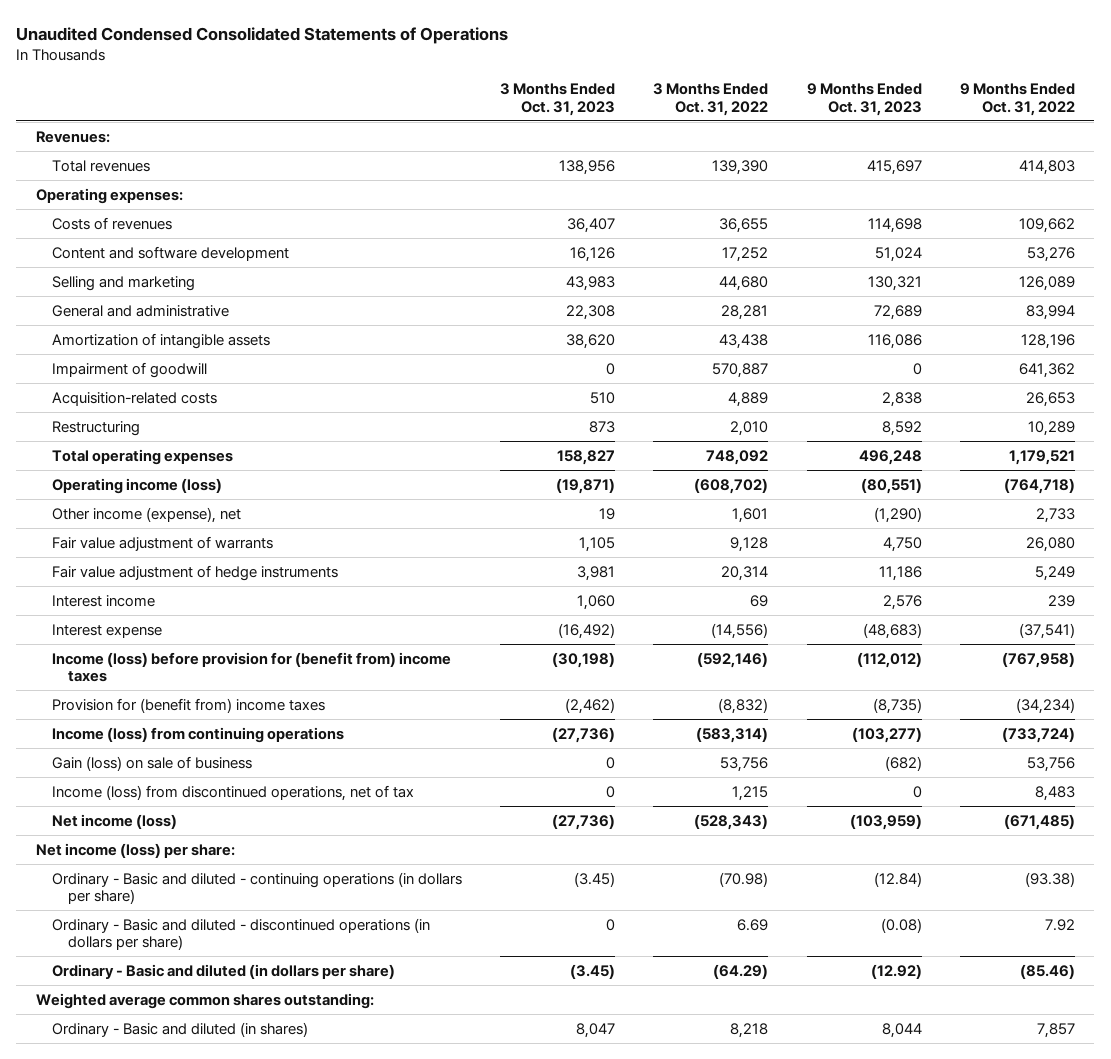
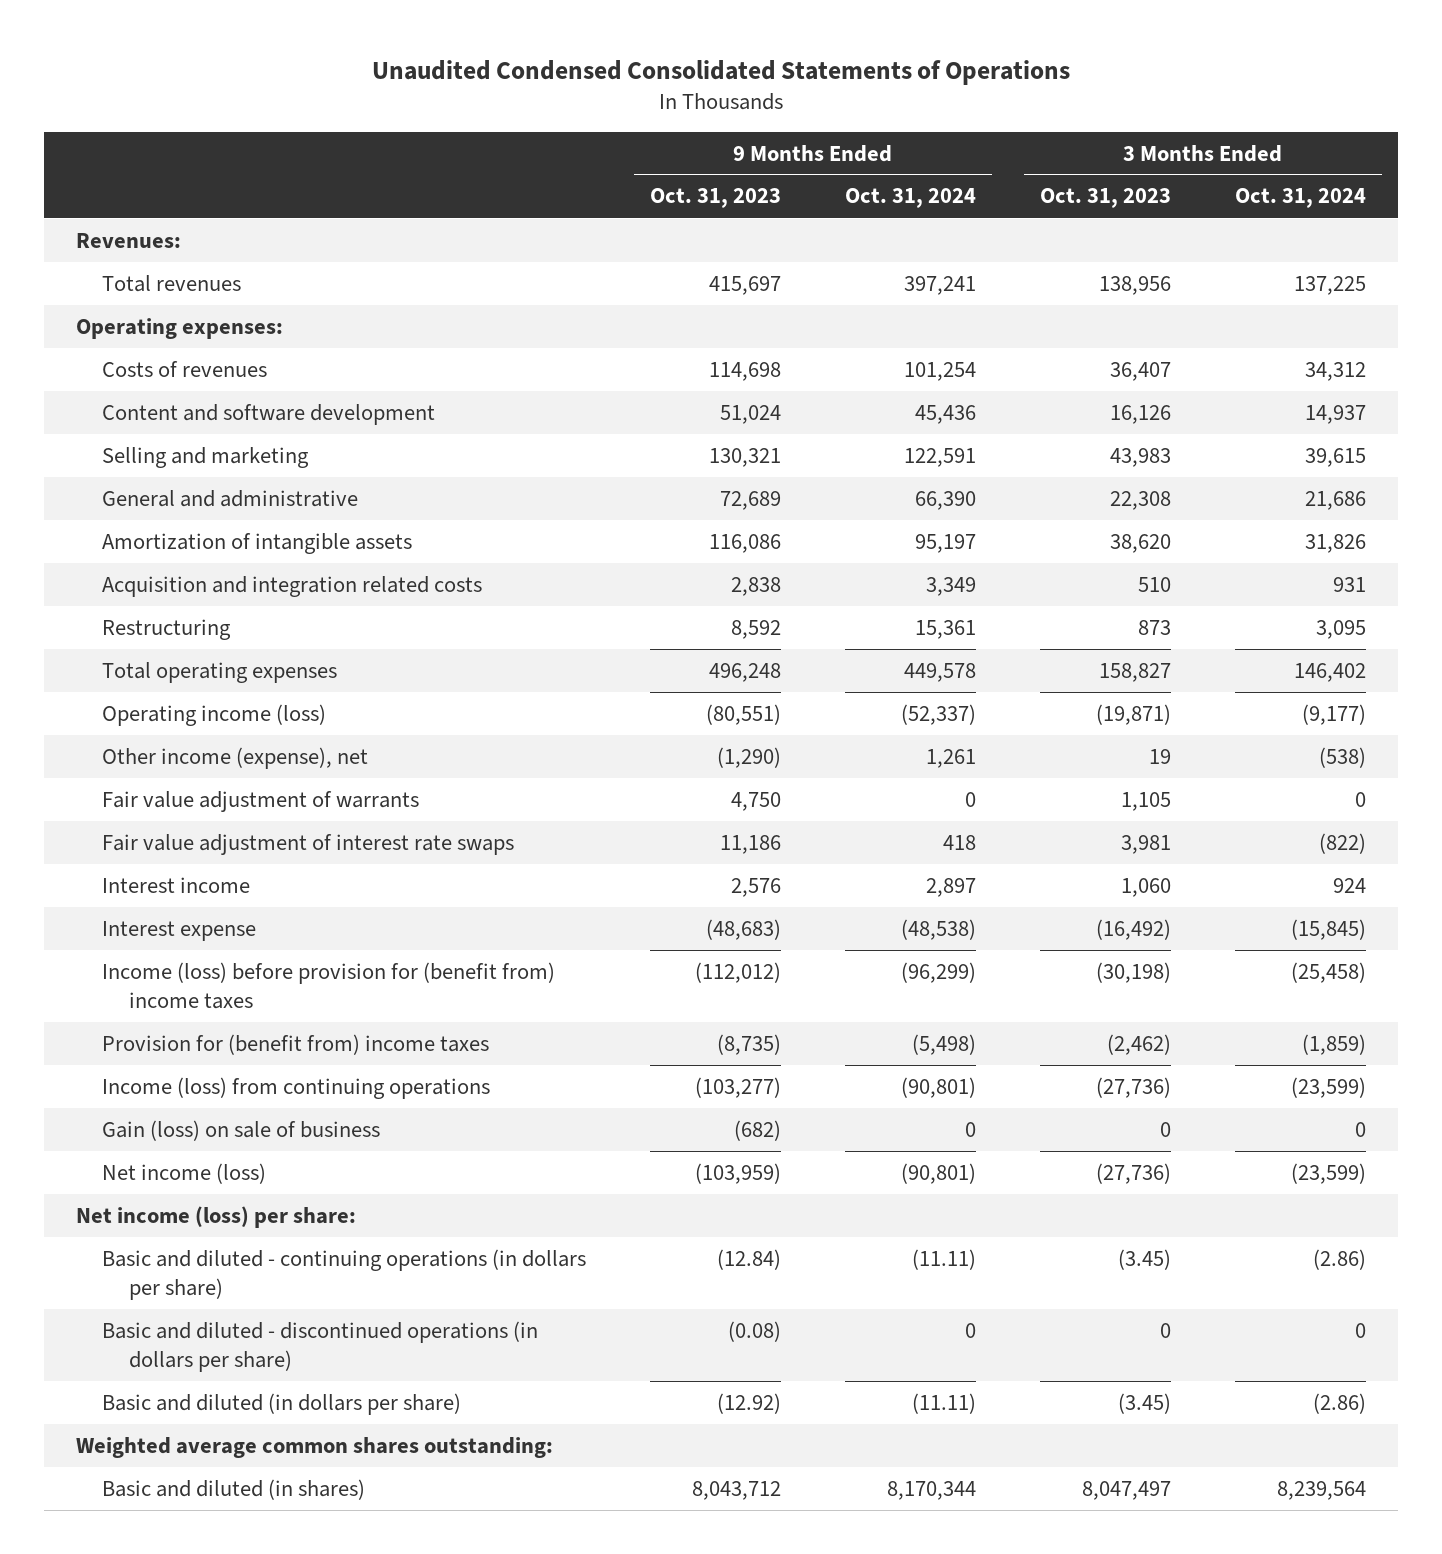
[653,83,769,116] 3 Months Ended Oct. 31, 2022 -> none
[960,83,1076,116] 9 Months Ended Oct. 31, 2022 -> none
none -> [845,188,977,209] Oct. 31, 2024
none -> [1234,188,1366,209] Oct. 31, 2024
[51,361,207,378] Impairment of goodwill -> none
[51,391,217,406] Acquisition-related costs -> [102,575,483,597] Acquisition and integration related costs
[51,564,338,581] Fair value adjustment of hedge instruments -> [102,833,515,855] Fair value adjustment of interest rate swaps
[51,784,414,801] Income (loss) from discontinued operations, net of tax -> none
[51,871,462,904] Ordinary - Basic and diluted - continuing operations (in dollars per share) -> [102,1248,587,1300] Basic and diluted - continuing operations (in dollars per share)
[51,917,430,950] Ordinary - Basic and diluted - discontinued operations (in dollars per share) -> [102,1320,539,1372] Basic and diluted - discontinued operations (in dollars per share)
[51,963,395,979] Ordinary - Basic and diluted (in dollars per share) -> [102,1392,462,1415] Basic and diluted (in dollars per share)
[51,1021,308,1037] Ordinary - Basic and diluted (in shares) -> [102,1478,366,1500] Basic and diluted (in shares)
[575,1022,615,1038] 8,047 -> [1081,1480,1171,1500] 8,047,497
[881,1022,922,1038] 8,044 -> [692,1480,782,1500] 8,043,712

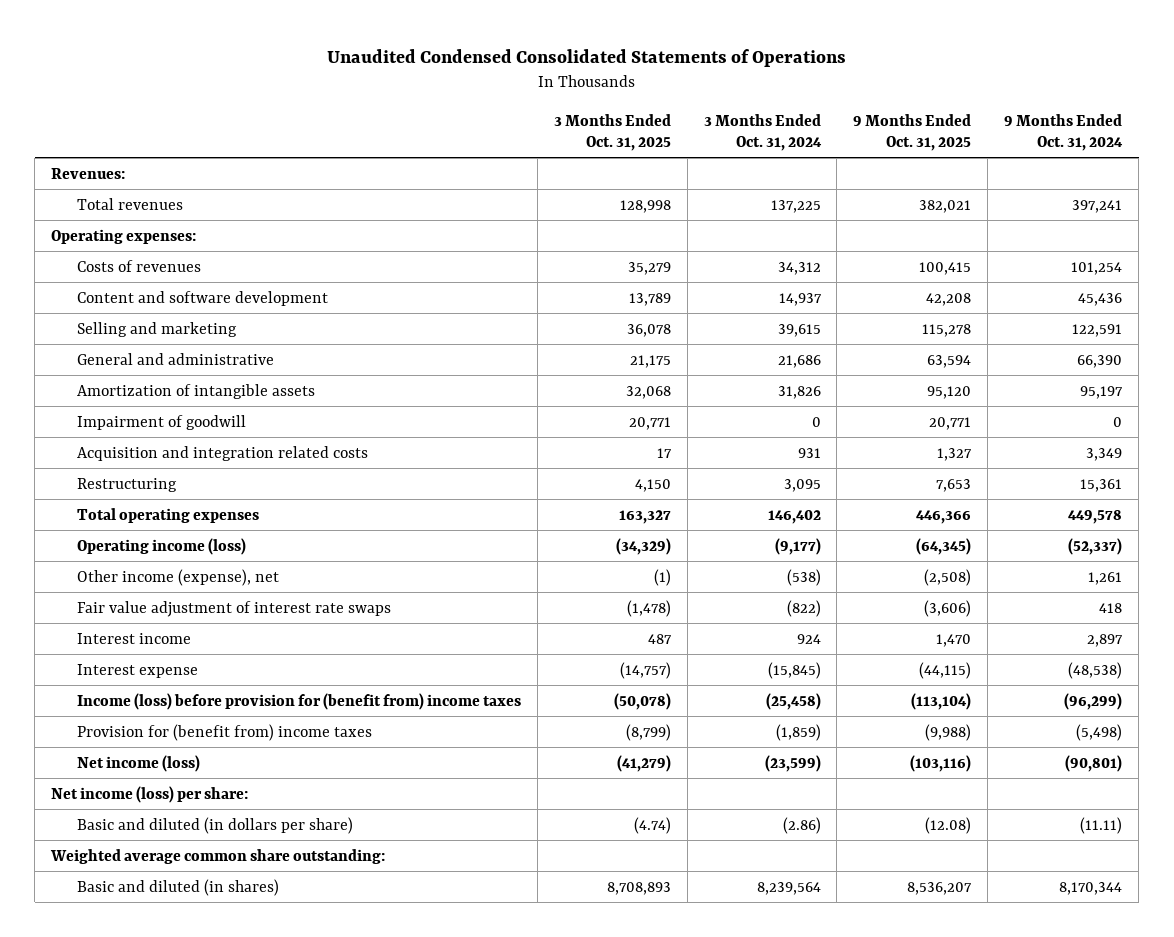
[650,188,782,209] Oct. 31, 2023 -> none
[1039,188,1171,209] Oct. 31, 2023 -> none
none -> [553,113,671,151] 3 Months Ended Oct. 31, 2025
none -> [853,113,972,151] 9 Months Ended Oct. 31, 2025
none -> [76,414,246,430] Impairment of goodwill
[102,790,420,812] Fair value adjustment of warrants -> none
[102,1076,491,1099] Income (loss) from continuing operations -> none
[102,1119,381,1141] Gain (loss) on sale of business -> none
[102,1248,587,1300] Basic and diluted - continuing operations (in dollars per share) -> none
[102,1320,539,1372] Basic and diluted - discontinued operations (in dollars per share) -> none
[76,1436,554,1458] Weighted average common shares outstanding: -> [50,848,386,864] Weighted average common share outstanding:

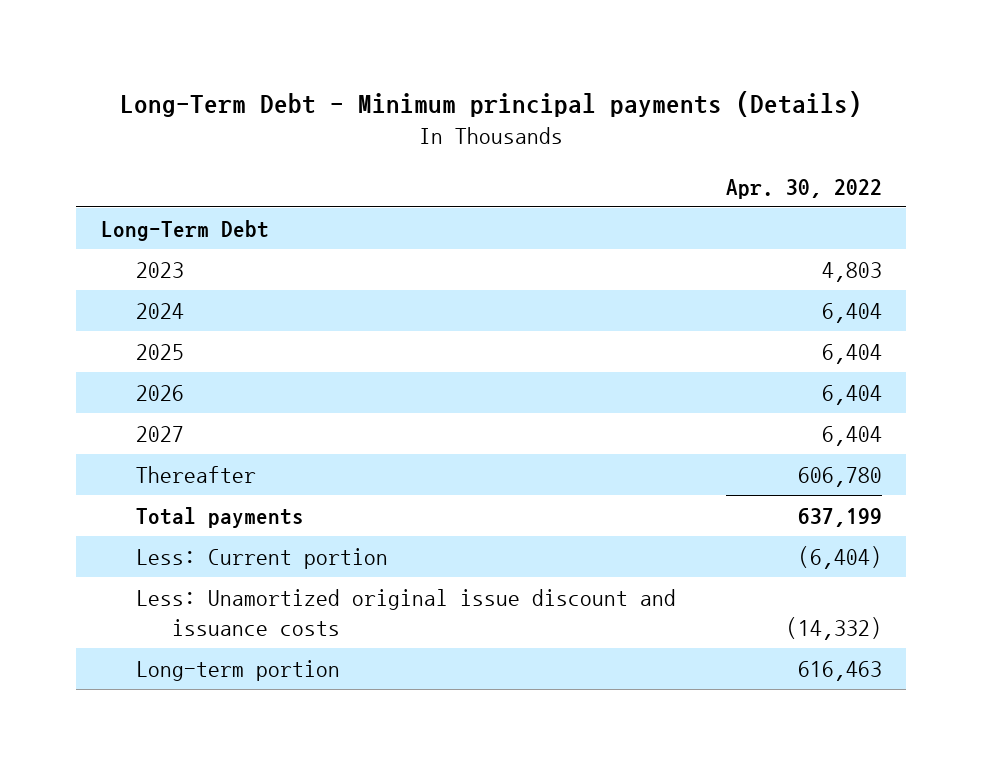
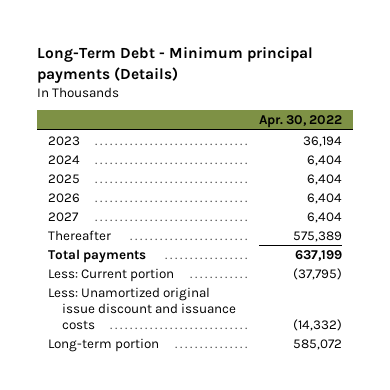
[100,219,269,241] Long-Term Debt -> none
[821,261,882,282] 4,803 -> [302,135,342,147] 36,194
[797,466,882,487] 606,780 -> [292,230,342,242] 575,389
[797,545,882,569] (6,404) -> [292,267,342,280] (37,795)
[797,660,882,681] 616,463 -> [292,338,342,350] 585,072

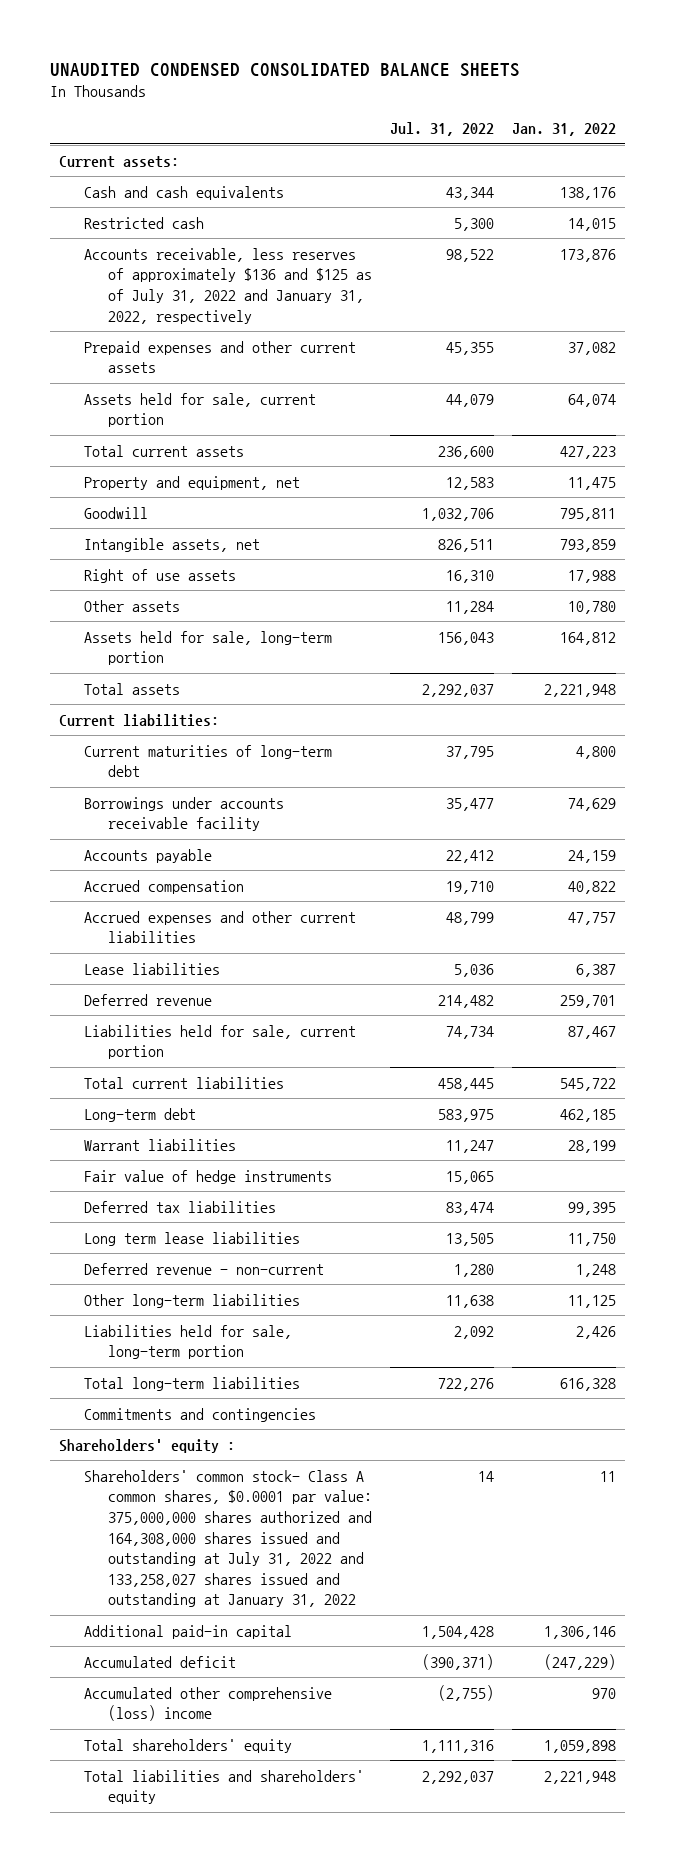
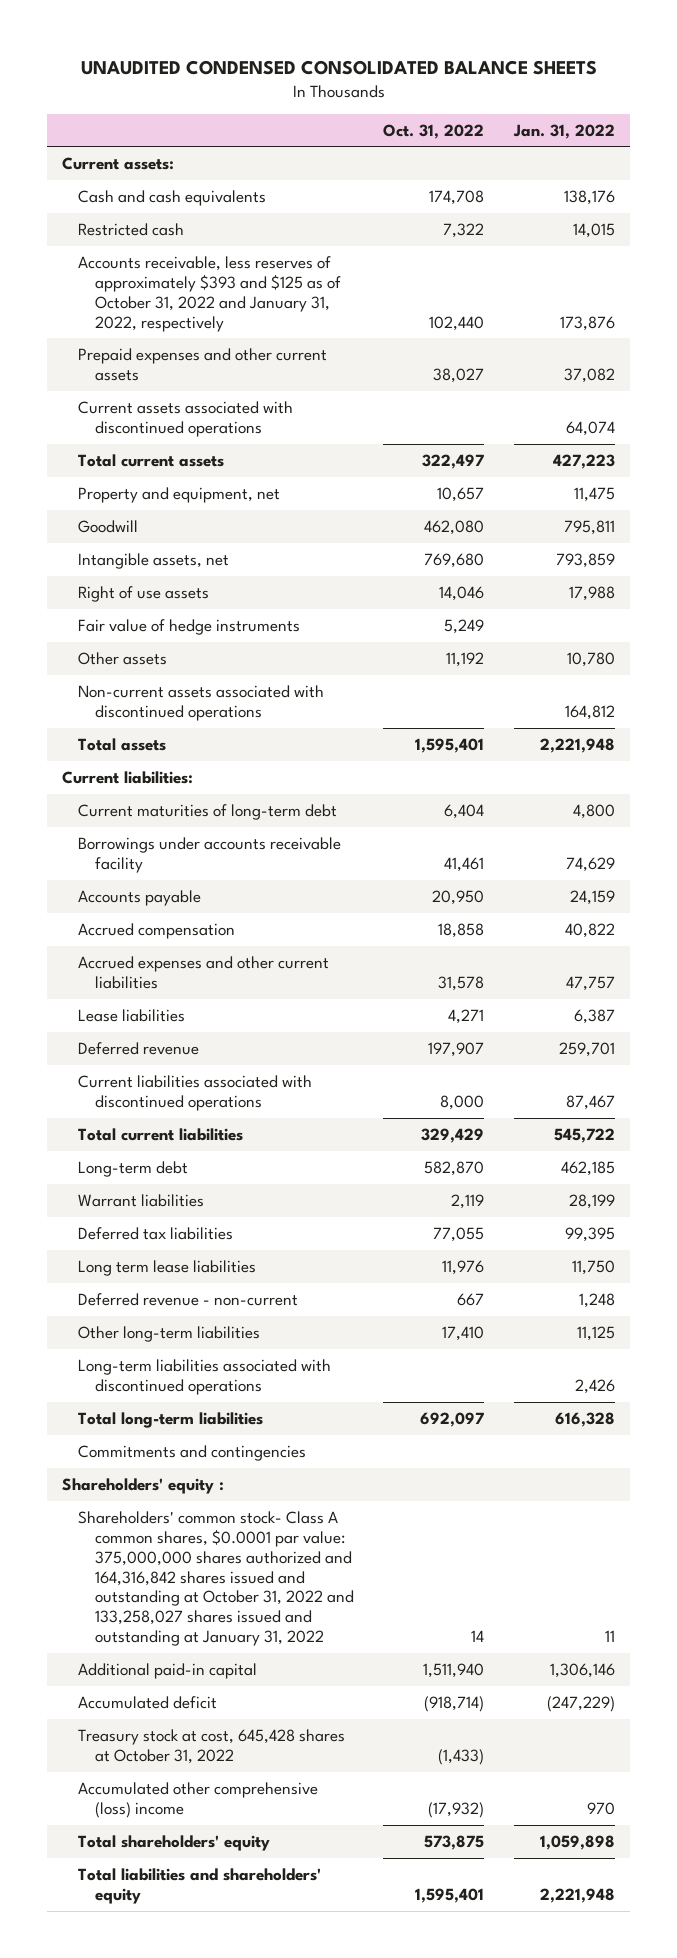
[390,122,495,137] Jul. 31, 2022 -> none
none -> [383,123,485,139] Oct. 31, 2022
[83,247,373,324] Accounts receivable, less reserves of approximately $136 and $125 as of July 31, 2022 and January 31, 2022, respectively -> [78,255,341,332] Accounts receivable, less reserves of approximately $393 and $125 as of October 31, 2022 and January 31, 2022, respectively
[83,392,316,428] Assets held for sale, current portion -> [78,400,294,437] Current assets associated with discontinued operations
[83,1169,332,1184] Fair value of hedge instruments -> [78,618,301,635] Fair value of hedge instruments
[83,630,332,666] Assets held for sale, long-term portion -> [78,684,325,721] Non-current assets associated with discontinued operations
[83,1024,356,1060] Liabilities held for sale, current portion -> [78,1074,313,1111] Current liabilities associated with discontinued operations
[83,1324,292,1360] Liabilities held for sale, long-term portion -> [78,1358,332,1395] Long-term liabilities associated with discontinued operations
[83,1469,373,1608] Shareholders' common stock- Class A common shares, $0.0001 par value: 375,000,000 shares authorized and 164,308,000 shares issued and outstanding at July 31, 2022 and 133,258,027 shares issued and outstanding at January 31, 2022 -> [78,1510,354,1647] Shareholders' common stock- Class A common shares, $0.0001 par value: 375,000,000 shares authorized and 164,316,842 shares issued and outstanding at October 31, 2022 and 133,258,027 shares issued and outstanding at January 31, 2022
none -> [78,1728,346,1764] Treasury stock at cost, 645,428 shares at October 31, 2022

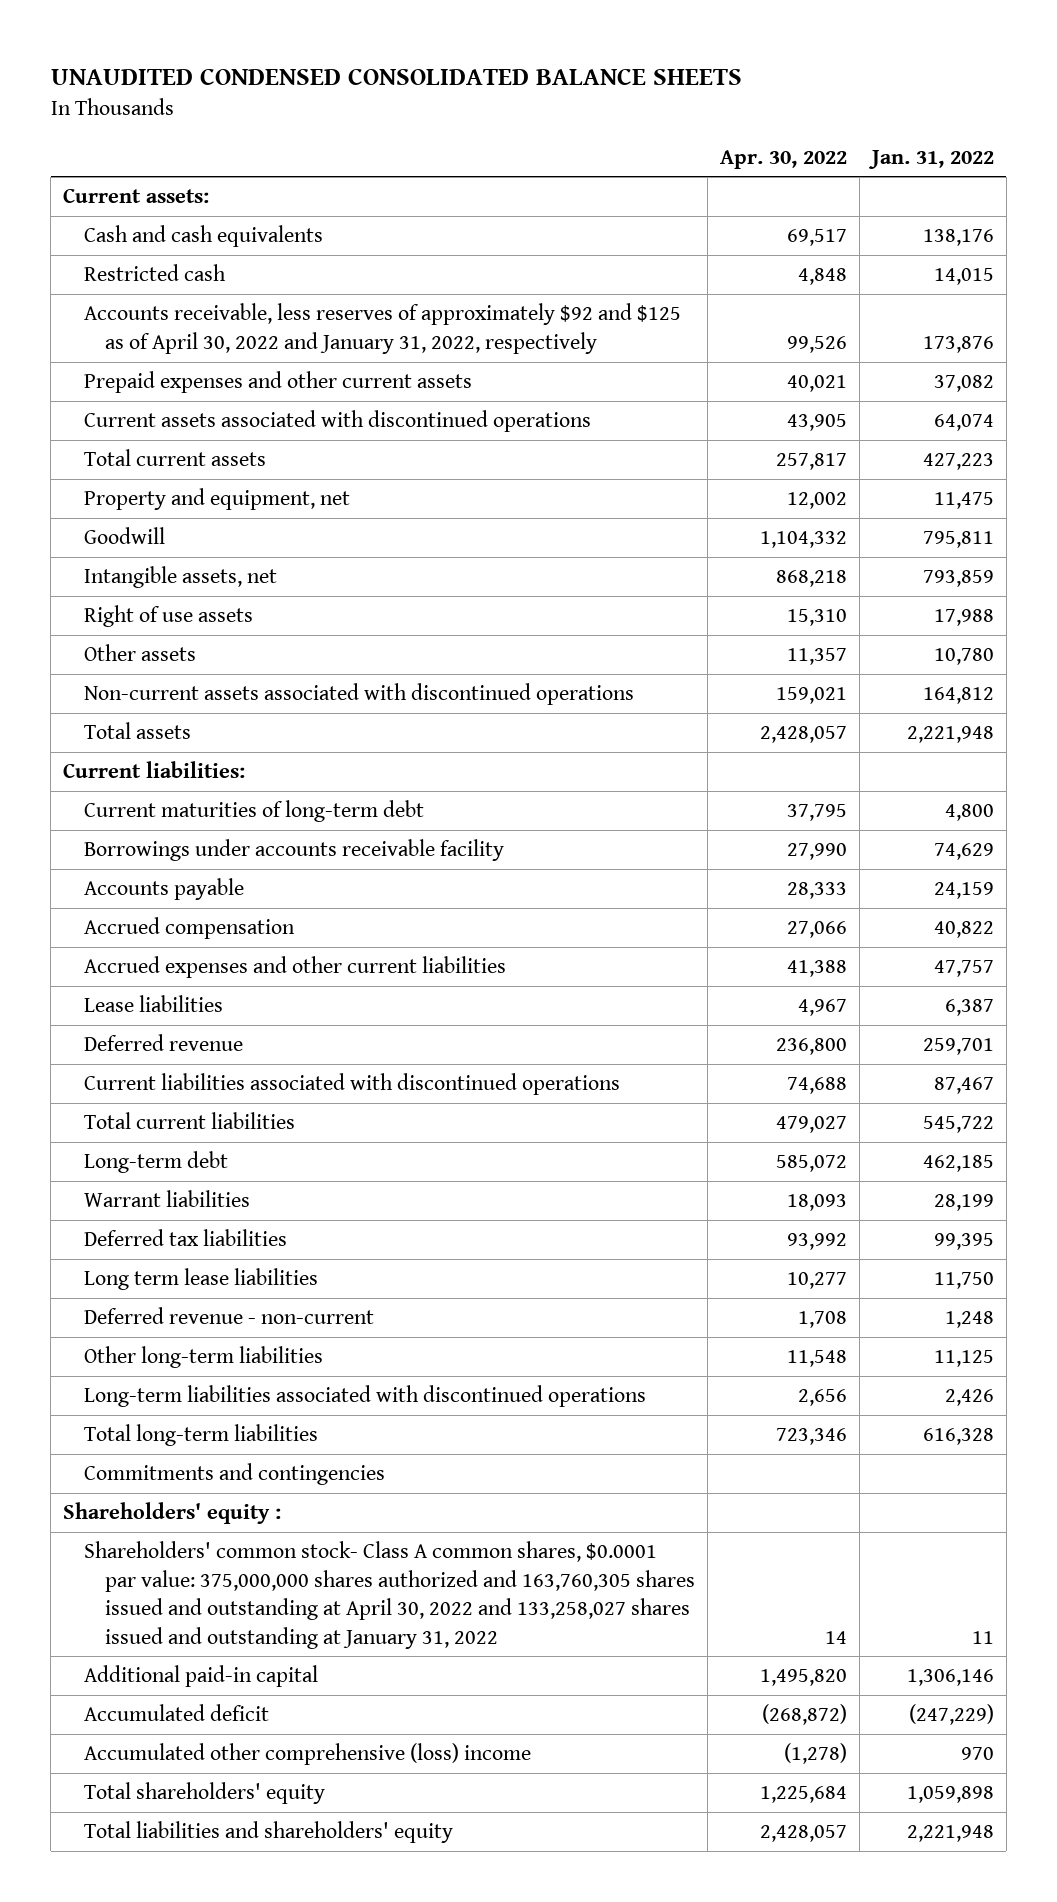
[383,123,485,139] Oct. 31, 2022 -> none
none -> [719,149,847,169] Apr. 30, 2022
[78,255,341,332] Accounts receivable, less reserves of approximately $393 and $125 as of October 31, 2022 and January 31, 2022, respectively -> [83,303,681,354] Accounts receivable, less reserves of approximately $92 and $125 as of April 30, 2022 and January 31, 2022, respectively
[78,618,301,635] Fair value of hedge instruments -> none
[78,1510,354,1647] Shareholders' common stock- Class A common shares, $0.0001 par value: 375,000,000 shares authorized and 164,316,842 shares issued and outstanding at October 31, 2022 and 133,258,027 shares issued and outstanding at January 31, 2022 -> [83,1541,695,1649] Shareholders' common stock- Class A common shares, $0.0001 par value: 375,000,000 shares authorized and 163,760,305 shares issued and outstanding at April 30, 2022 and 133,258,027 shares issued and outstanding at January 31, 2022
[78,1728,346,1764] Treasury stock at cost, 645,428 shares at October 31, 2022 -> none

